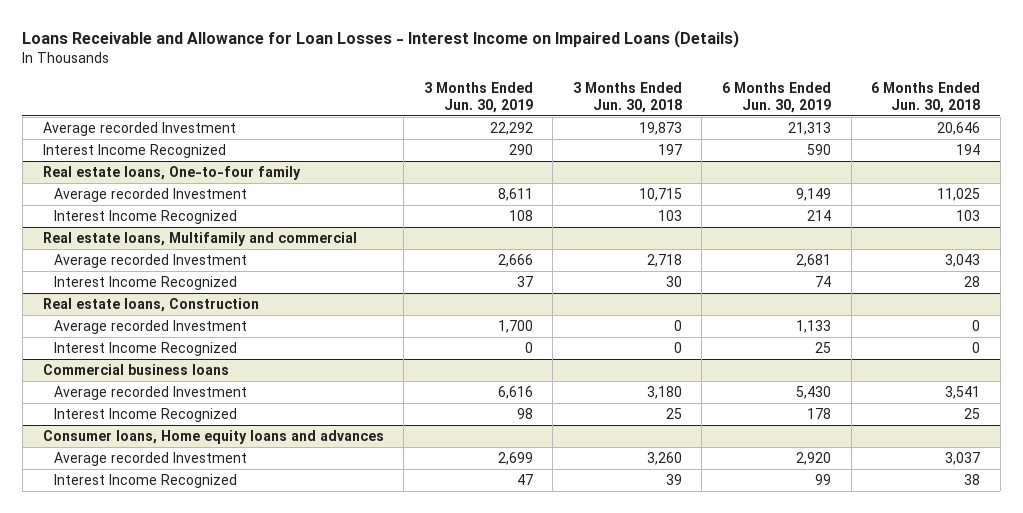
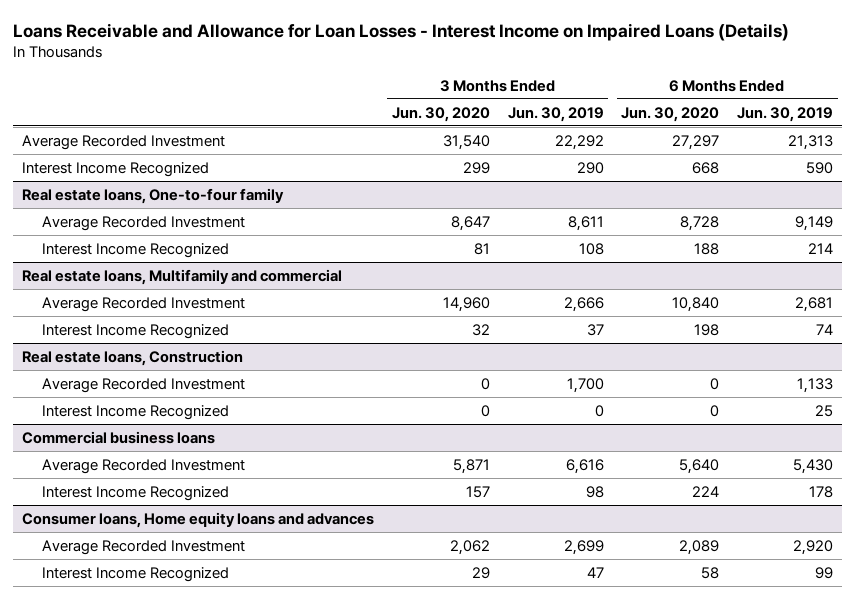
[572,82,682,113] 3 Months Ended Jun. 30, 2018 -> none
[871,82,981,113] 6 Months Ended Jun. 30, 2018 -> none
none -> [391,106,490,122] Jun. 30, 2020
none -> [621,106,720,122] Jun. 30, 2020
[42,121,236,136] Average recorded Investment -> [21,134,225,150] Average Recorded Investment
[54,187,248,202] Average recorded Investment -> [41,215,245,231] Average Recorded Investment
[54,253,248,268] Average recorded Investment -> [41,296,245,312] Average Recorded Investment
[54,319,248,334] Average recorded Investment -> [41,377,245,393] Average Recorded Investment
[54,385,248,400] Average recorded Investment -> [41,458,245,474] Average Recorded Investment
[54,451,248,466] Average recorded Investment -> [41,539,245,555] Average Recorded Investment

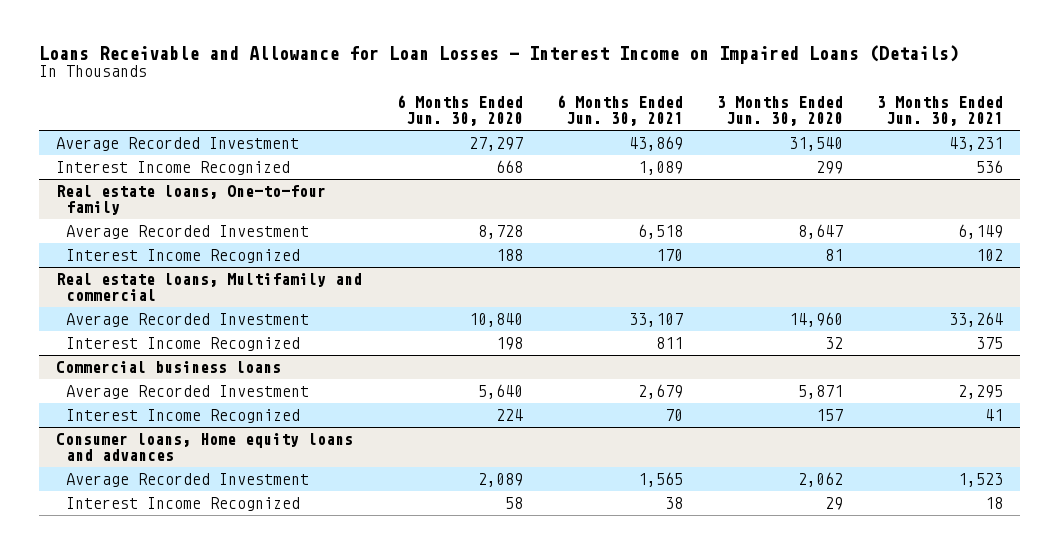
[507,106,604,122] Jun. 30, 2019 -> none
[737,106,834,122] Jun. 30, 2019 -> none
none -> [556,95,683,127] 6 Months Ended Jun. 30, 2021
none -> [877,96,1004,127] 3 Months Ended Jun. 30, 2021
[21,349,243,366] Real estate loans, Construction -> none
[41,377,245,393] Average Recorded Investment -> none
[41,404,229,420] Interest Income Recognized -> none

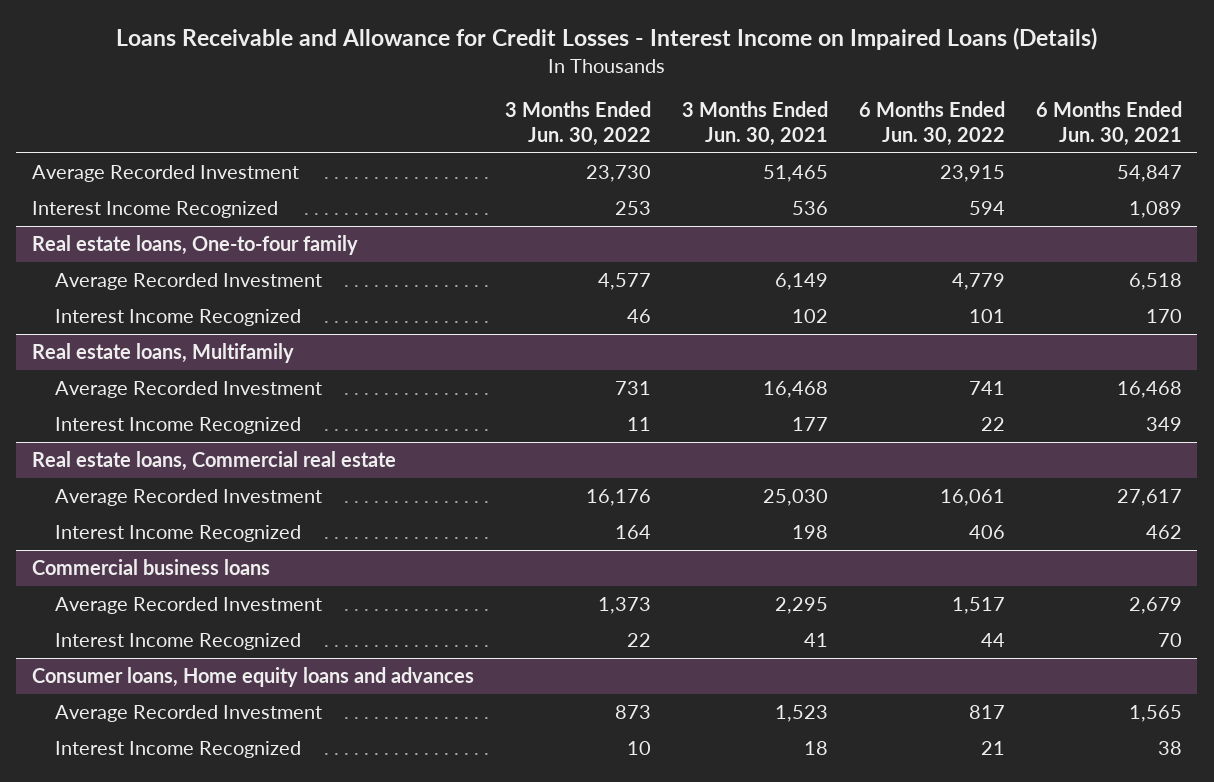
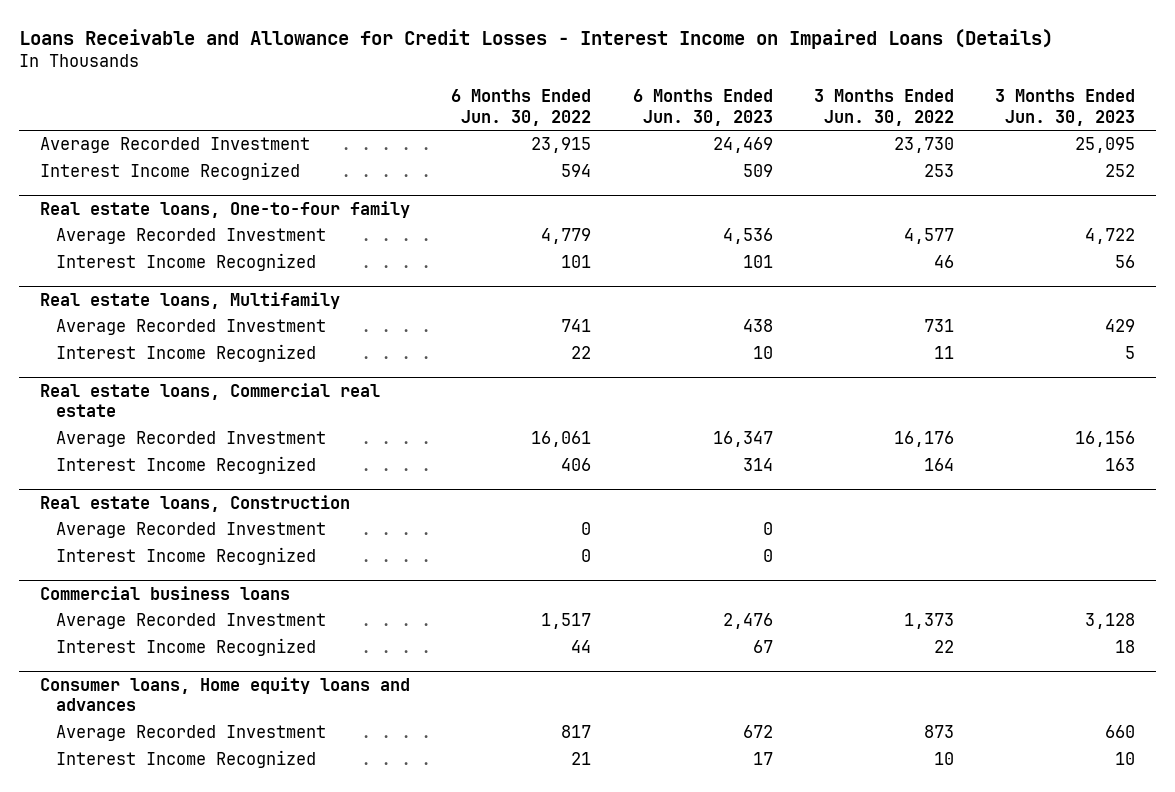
[681,100,828,146] 3 Months Ended Jun. 30, 2021 -> none
[1035,100,1182,146] 6 Months Ended Jun. 30, 2021 -> none
none -> [632,89,773,126] 6 Months Ended Jun. 30, 2023
none -> [995,89,1136,126] 3 Months Ended Jun. 30, 2023
none -> [39,494,350,512] Real estate loans, Construction
none -> [56,522,327,539] Average Recorded Investment
none -> [56,547,317,566] Interest Income Recognized

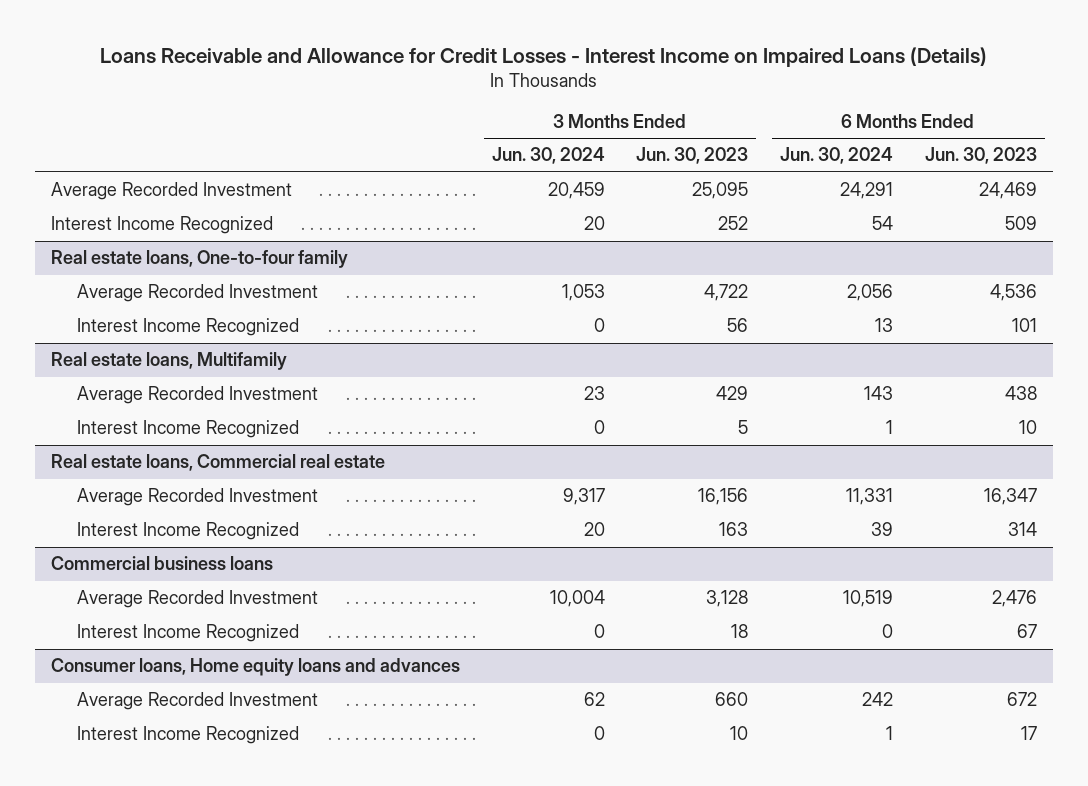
[451,89,592,126] 6 Months Ended Jun. 30, 2022 -> none
[813,89,954,126] 3 Months Ended Jun. 30, 2022 -> none
none -> [491,147,605,165] Jun. 30, 2024
none -> [779,147,893,165] Jun. 30, 2024
[39,494,350,512] Real estate loans, Construction -> none
[56,522,327,539] Average Recorded Investment -> none
[56,547,317,566] Interest Income Recognized -> none

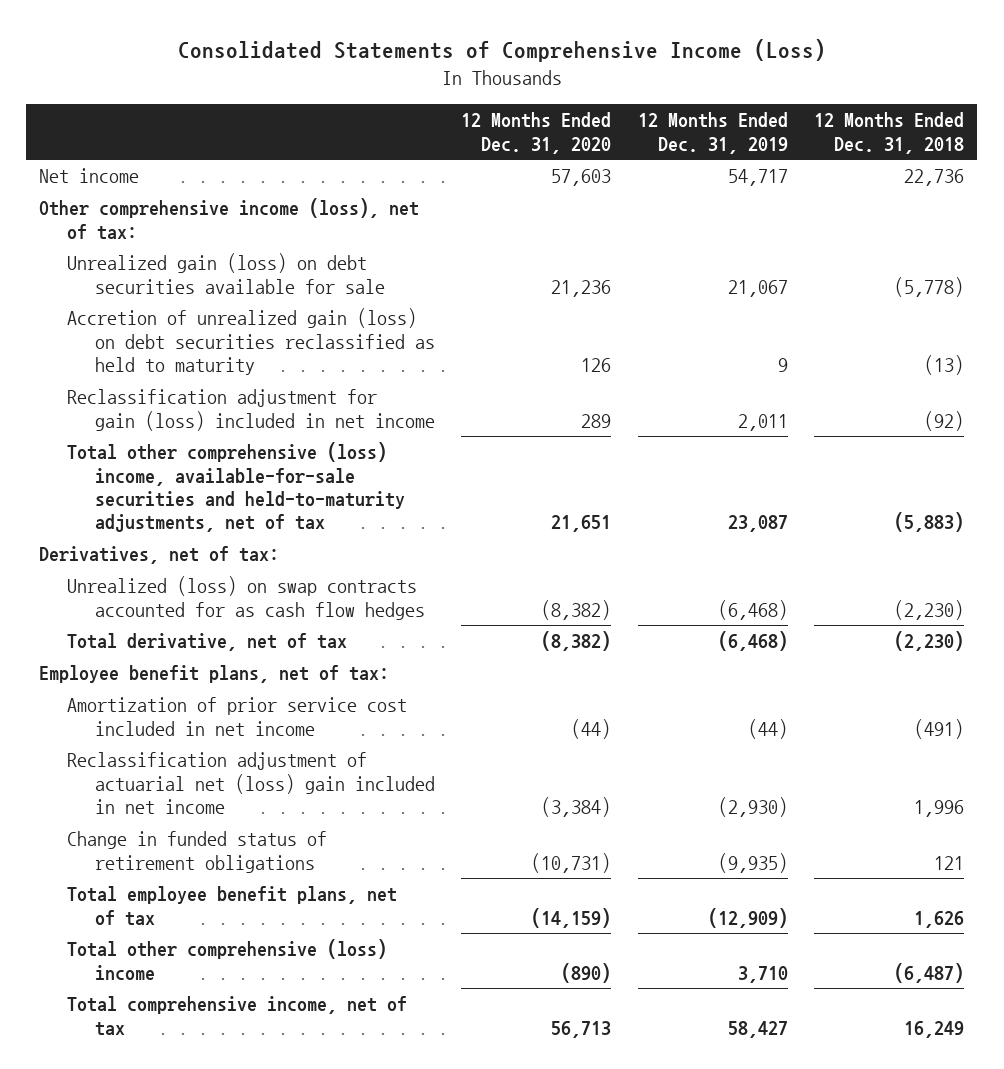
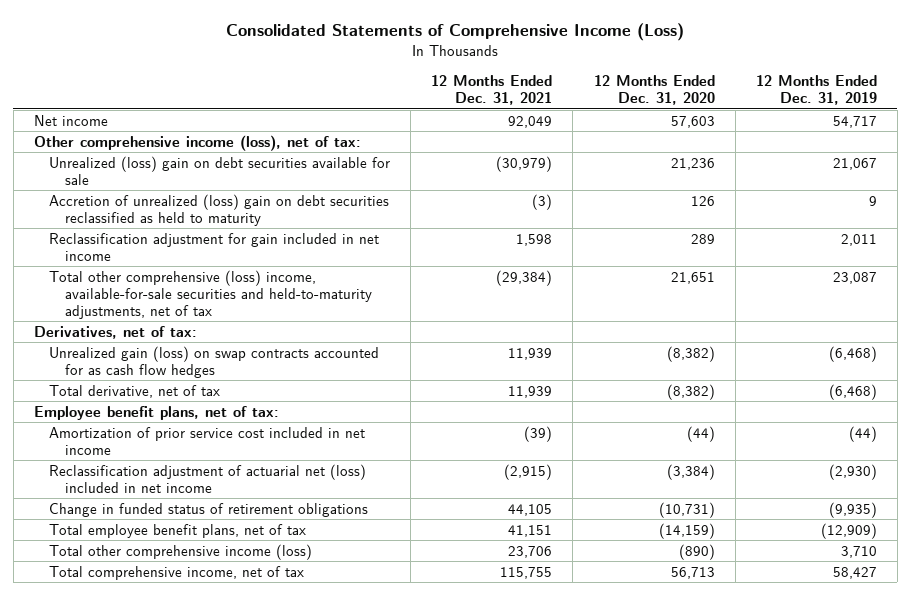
[814,112,965,154] 12 Months Ended Dec. 31, 2018 -> none
none -> [431,75,553,106] 12 Months Ended Dec. 31, 2021
[67,253,385,294] Unrealized gain (loss) on debt securities available for sale -> [49,155,391,185] Unrealized (loss) gain on debt securities available for sale
[67,308,435,376] Accretion of unrealized gain (loss) on debt securities reclassified as held to maturity -> [49,193,390,226] Accretion of unrealized (loss) gain on debt securities reclassified as held to maturity
[67,389,435,431] Reclassification adjustment for gain (loss) included in net income -> [49,232,380,261] Reclassification adjustment for gain included in net income
[67,576,425,620] Unrealized (loss) on swap contracts accounted for as cash flow hedges -> [49,345,380,378] Unrealized gain (loss) on swap contracts accounted for as cash flow hedges
[67,752,435,815] Reclassification adjustment of actuarial net (loss) gain included in net income -> [49,463,367,493] Reclassification adjustment of actuarial net (loss) included in net income
[67,939,388,981] Total other comprehensive (loss) income -> [49,543,313,560] Total other comprehensive income (loss)

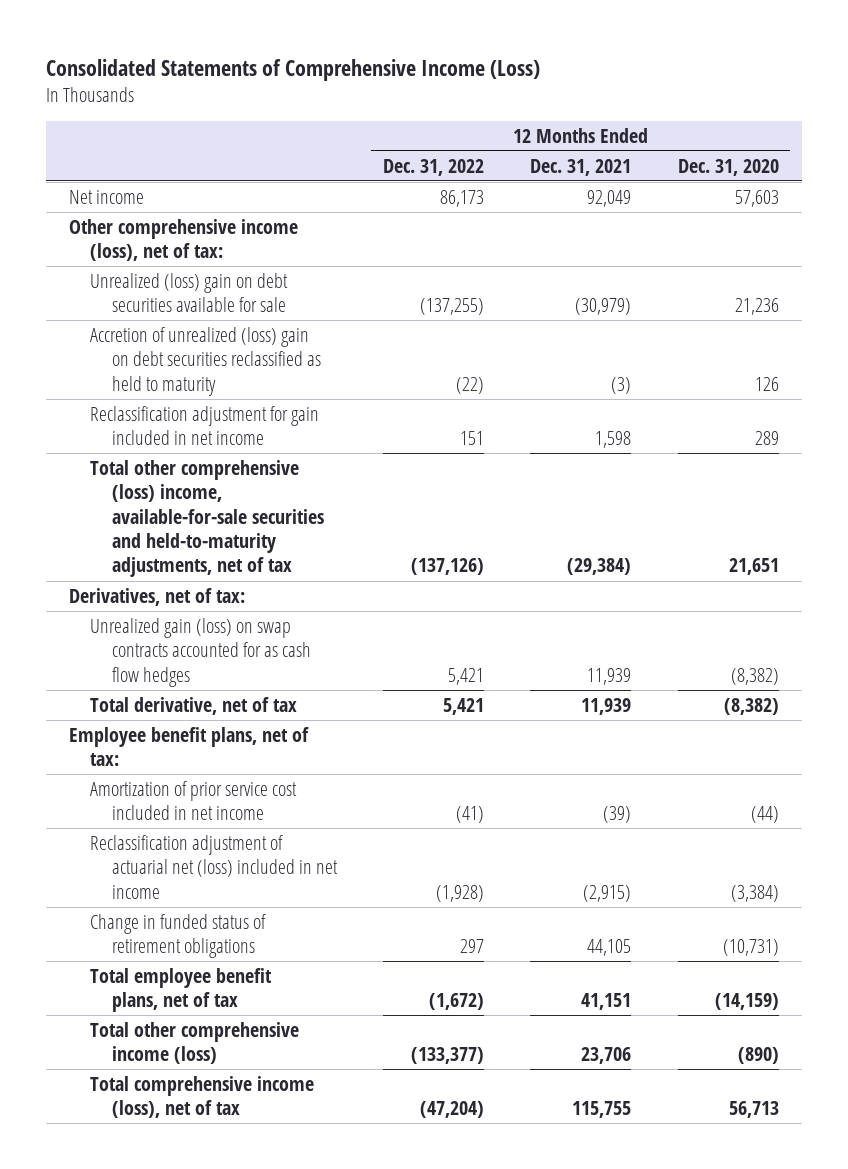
[755,75,877,106] 12 Months Ended Dec. 31, 2019 -> none
none -> [383,158,485,176] Dec. 31, 2022
[49,565,305,580] Total comprehensive income, net of tax -> [90,1075,315,1119] Total comprehensive income (loss), net of tax

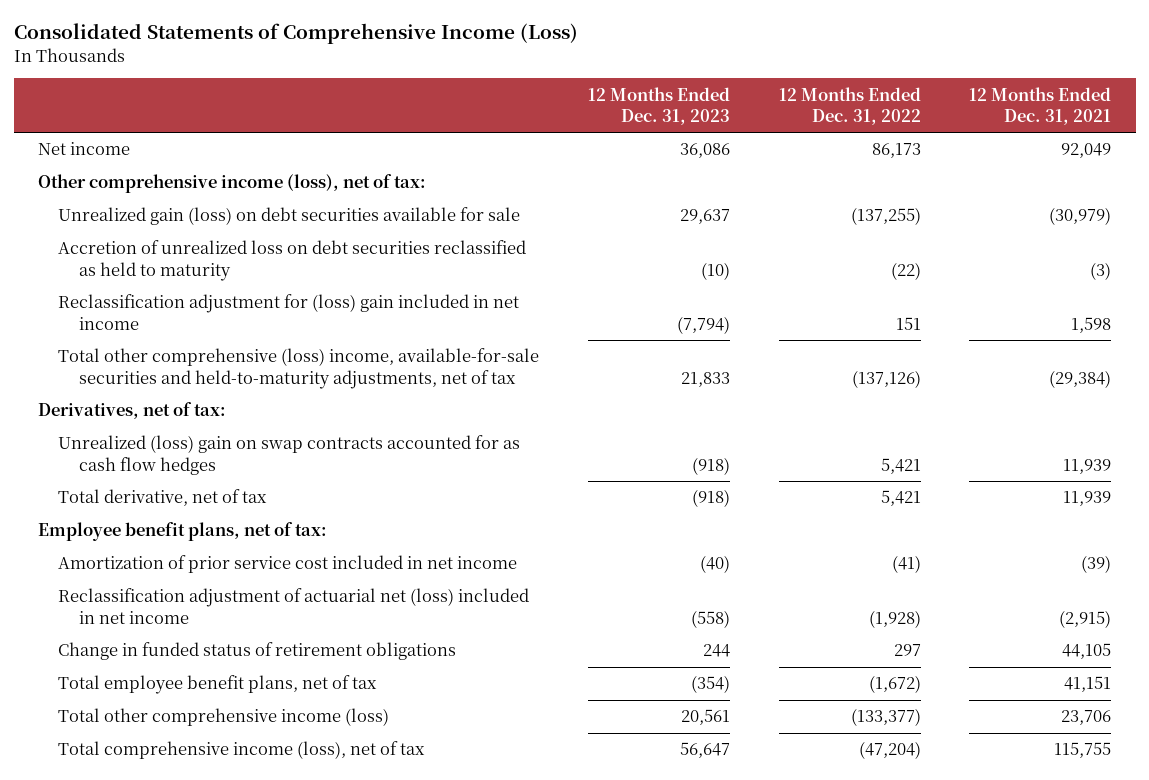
[677,158,779,176] Dec. 31, 2020 -> none
none -> [587,86,730,125] 12 Months Ended Dec. 31, 2023
[90,272,289,313] Unrealized (loss) gain on debt securities available for sale -> [58,207,521,226] Unrealized gain (loss) on debt securities available for sale
[90,326,321,396] Accretion of unrealized (loss) gain on debt securities reclassified as held to maturity -> [58,240,527,281] Accretion of unrealized loss on debt securities reclassified as held to maturity
[90,405,320,446] Reclassification adjustment for gain included in net income -> [58,294,520,330] Reclassification adjustment for (loss) gain included in net income
[90,617,311,687] Unrealized gain (loss) on swap contracts accounted for as cash flow hedges -> [58,435,521,475] Unrealized (loss) gain on swap contracts accounted for as cash flow hedges

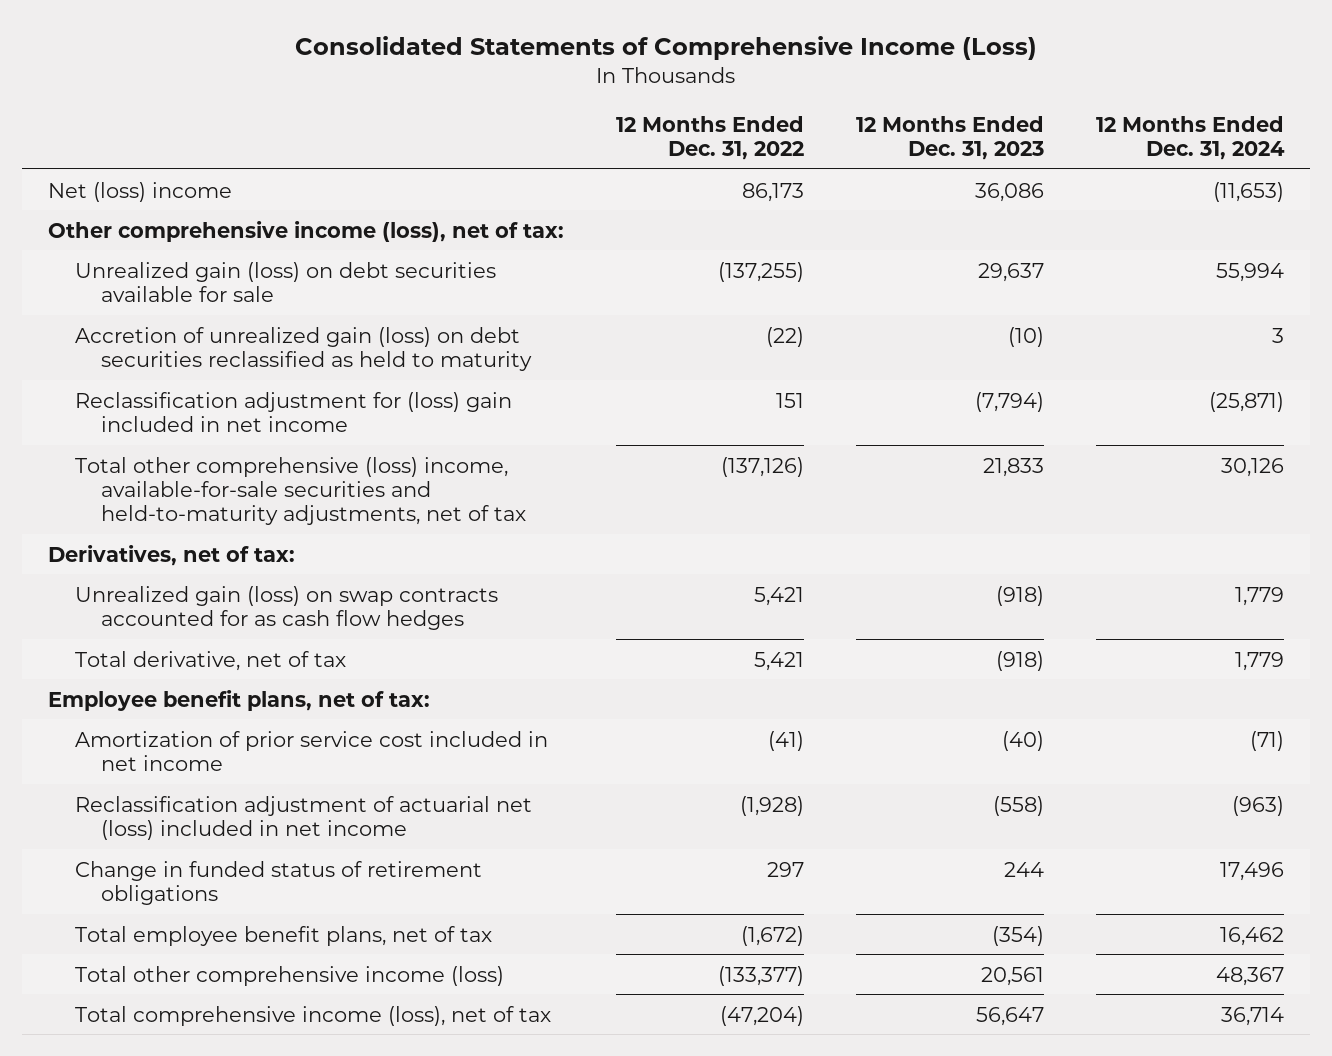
[969,86,1112,125] 12 Months Ended Dec. 31, 2021 -> none
none -> [1096,115,1286,160] 12 Months Ended Dec. 31, 2024
[38,142,131,156] Net income -> [47,181,232,202] Net (loss) income
[58,240,527,281] Accretion of unrealized loss on debt securities reclassified as held to maturity -> [74,326,533,371] Accretion of unrealized gain (loss) on debt securities reclassified as held to maturity
[58,435,521,475] Unrealized (loss) gain on swap contracts accounted for as cash flow hedges -> [74,585,498,630] Unrealized gain (loss) on swap contracts accounted for as cash flow hedges

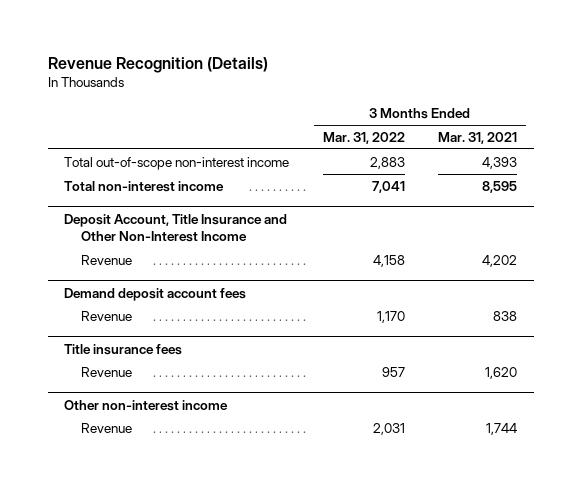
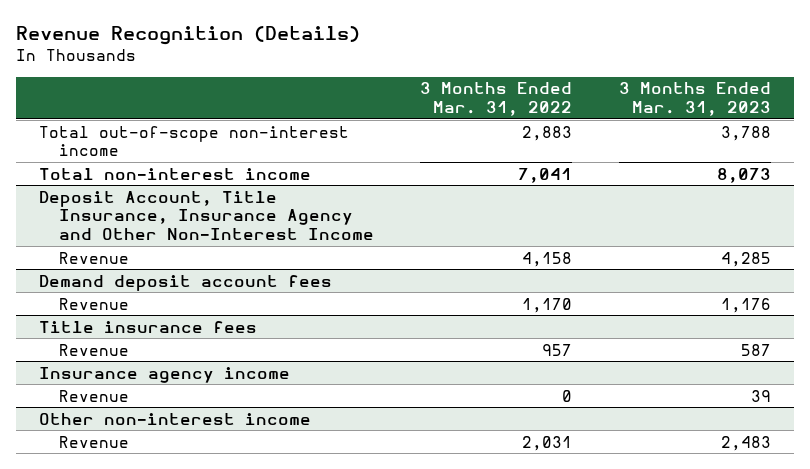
[438,131,518,144] Mar. 31, 2021 -> none
none -> [618,82,771,117] 3 Months Ended Mar. 31, 2023
[64,213,288,242] Deposit Account, Title Insurance and Other Non-Interest Income -> [39,190,375,241] Deposit Account, Title Insurance, Insurance Agency and Other Non-Interest Income
none -> [39,366,291,383] Insurance agency income
none -> [59,389,130,402] Revenue

